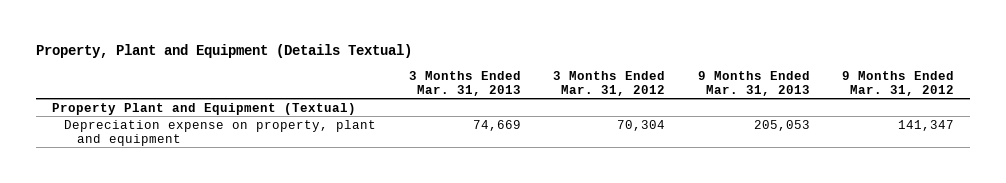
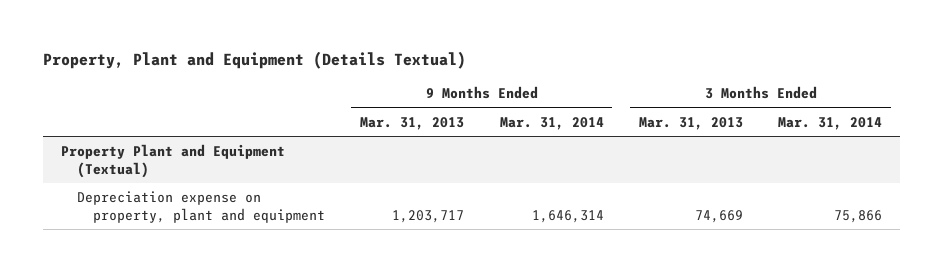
[553,70,666,96] 3 Months Ended Mar. 31, 2012 -> none
[841,70,954,96] 9 Months Ended Mar. 31, 2012 -> none
none -> [499,116,604,130] Mar. 31, 2014
none -> [778,116,883,130] Mar. 31, 2014
[753,119,810,131] 205,053 -> [392,209,465,223] 1,203,717

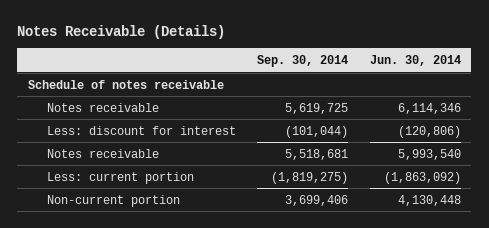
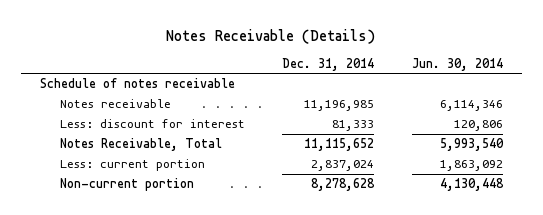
[257,55,349,68] Sep. 30, 2014 -> none
none -> [282,57,375,71] Dec. 31, 2014
[397,125,461,138] (120,806) -> [453,120,503,132] 120,806
[47,148,160,158] Notes receivable -> [59,138,222,152] Notes Receivable, Total
[383,171,461,184] (1,863,092) -> [439,160,503,172] 1,863,092

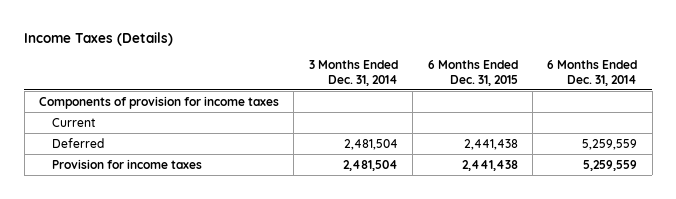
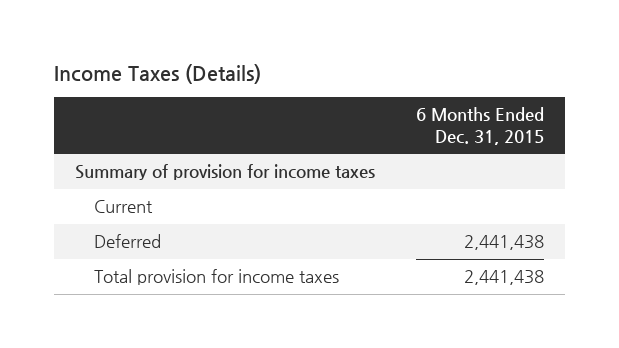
[308,60,398,86] 3 Months Ended Dec. 31, 2014 -> none
[547,60,638,86] 6 Months Ended Dec. 31, 2014 -> none
[39,95,280,109] Components of provision for income taxes -> [74,164,375,181] Summary of provision for income taxes
[51,158,202,169] Provision for income taxes -> [94,269,340,286] Total provision for income taxes

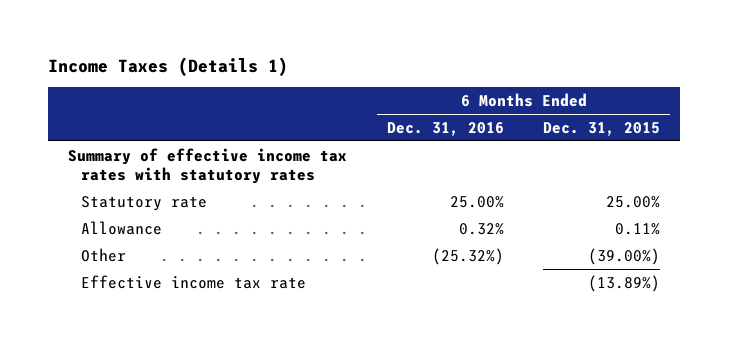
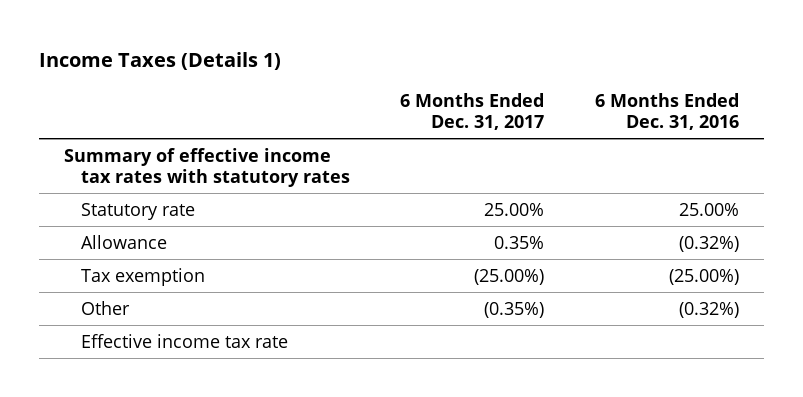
[543,121,661,136] Dec. 31, 2015 -> none
none -> [400,93,545,130] 6 Months Ended Dec. 31, 2017
[458,222,504,235] 0.32% -> [678,235,739,252] (0.32%)
none -> [80,267,205,286] Tax exemption
[431,247,504,265] (25.32%) -> [678,301,739,318] (0.32%)

